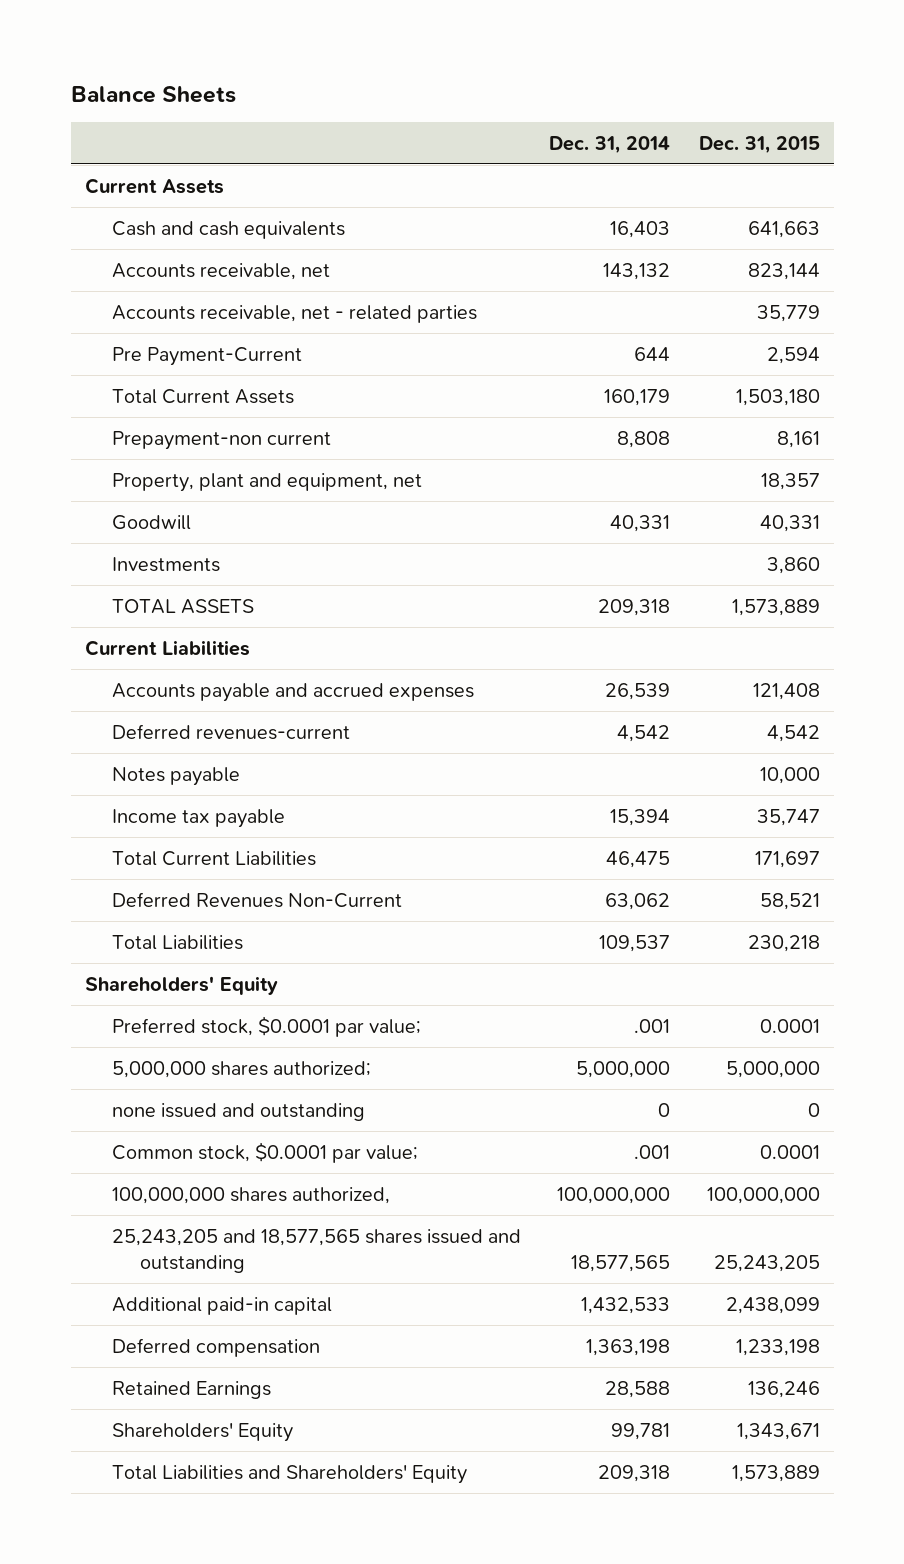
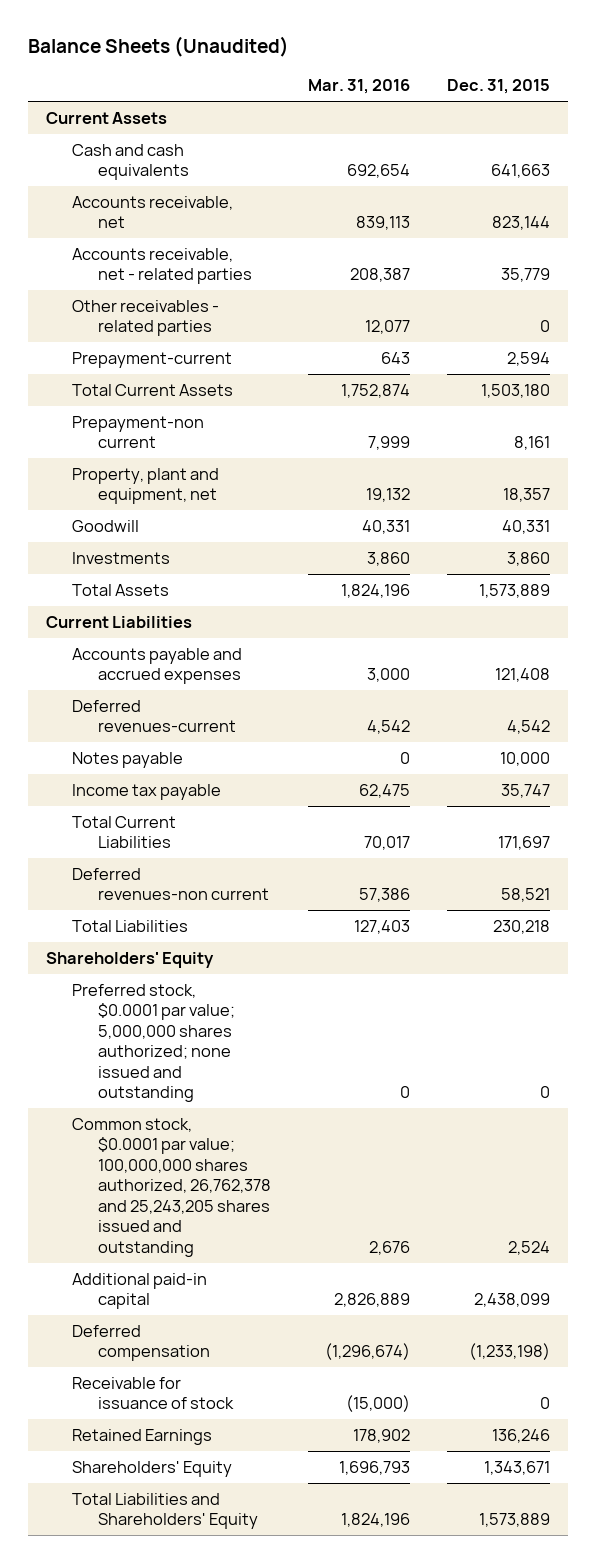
[70,85,236,103] Balance Sheets -> [27,36,289,58] Balance Sheets (Unaudited)
[549,135,671,154] Dec. 31, 2014 -> none
none -> [308,79,411,95] Mar. 31, 2016
none -> [72,299,220,337] Other receivables - related parties
[112,346,303,366] Pre Payment-Current -> [72,351,233,368] Prepayment-current
[112,598,255,614] TOTAL ASSETS -> [72,583,170,596] Total Assets
[112,891,403,908] Deferred Revenues Non-Current -> [72,867,270,901] Deferred revenues-non current
[112,1015,422,1037] Preferred stock, $0.0001 par value; -> none
[112,1060,372,1078] 5,000,000 shares authorized; -> none
[112,1102,366,1121] none issued and outstanding -> none
[112,1141,419,1163] Common stock, $0.0001 par value; -> none
[112,1186,391,1204] 100,000,000 shares authorized, -> none
[112,1228,522,1273] 25,243,205 and 18,577,565 shares issued and outstanding -> none
none -> [72,983,236,1103] Preferred stock, $0.0001 par value; 5,000,000 shares authorized; none issued and outstanding
none -> [72,1117,272,1257] Common stock, $0.0001 par value; 100,000,000 shares authorized, 26,762,378 and 25,243,205 shares issued and outstanding
[735,1338,820,1356] 1,233,198 -> [468,1343,550,1361] (1,233,198)
none -> [72,1376,235,1410] Receivable for issuance of stock

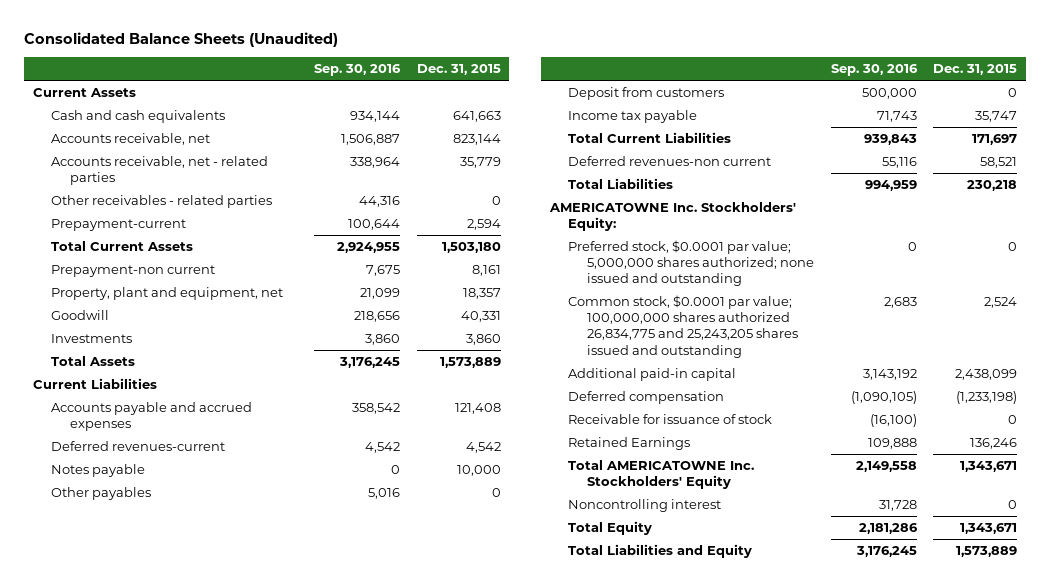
[27,36,289,58] Balance Sheets (Unaudited) -> [24,32,339,48] Consolidated Balance Sheets (Unaudited)
[308,79,411,95] Mar. 31, 2016 -> none
none -> [313,64,401,77] Sep. 30, 2016
none -> [51,486,152,500] Other payables
none -> [568,86,725,100] Deposit from customers
[46,951,215,968] Shareholders' Equity -> [548,201,796,232] AMERICATOWNE Inc. Stockholders' Equity:
[72,1117,272,1257] Common stock, $0.0001 par value; 100,000,000 shares authorized, 26,762,378 and 25,243,205 shares issued and outstanding -> [568,294,798,358] Common stock, $0.0001 par value; 100,000,000 shares authorized 26,834,775 and 25,243,205 shares issued and outstanding
[72,1460,233,1477] Shareholders' Equity -> [568,459,755,490] Total AMERICATOWNE Inc. Stockholders' Equity
none -> [568,498,722,512] Noncontrolling interest
none -> [568,520,653,535] Total Equity
[72,1492,259,1530] Total Liabilities and Shareholders' Equity -> [568,543,753,558] Total Liabilities and Equity

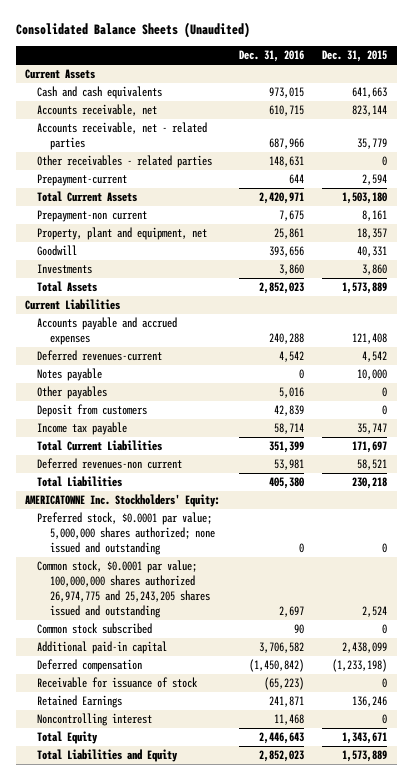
[313,64,401,77] Sep. 30, 2016 -> none
none -> [238,50,304,63] Dec. 31, 2016
[568,294,798,358] Common stock, $0.0001 par value; 100,000,000 shares authorized 26,834,775 and 25,243,205 shares issued and outstanding -> [37,560,211,619] Common stock, $0.0001 par value; 100,000,000 shares authorized 26,974,775 and 25,243,205 shares issued and outstanding
none -> [37,623,153,635] Common stock subscribed
[568,459,755,490] Total AMERICATOWNE Inc. Stockholders' Equity -> none

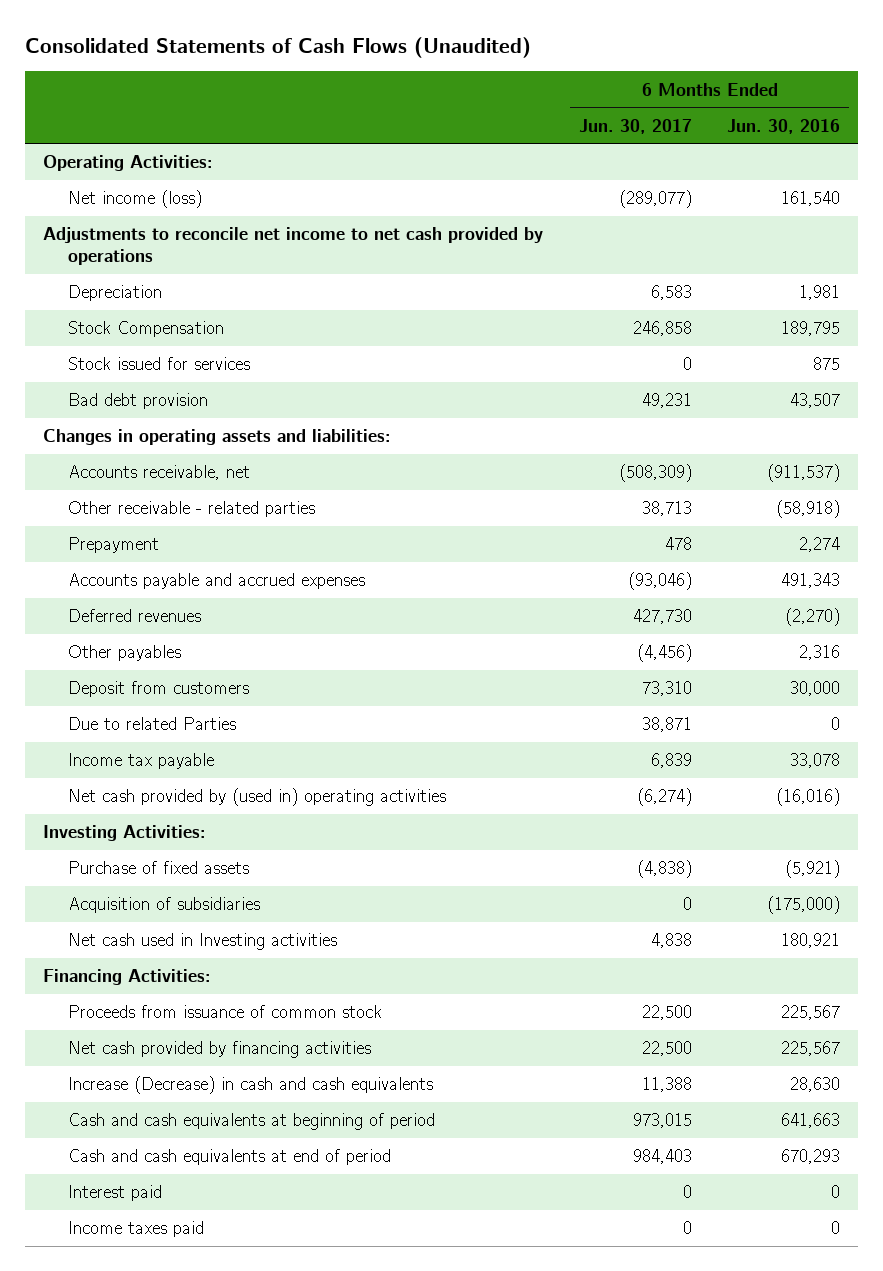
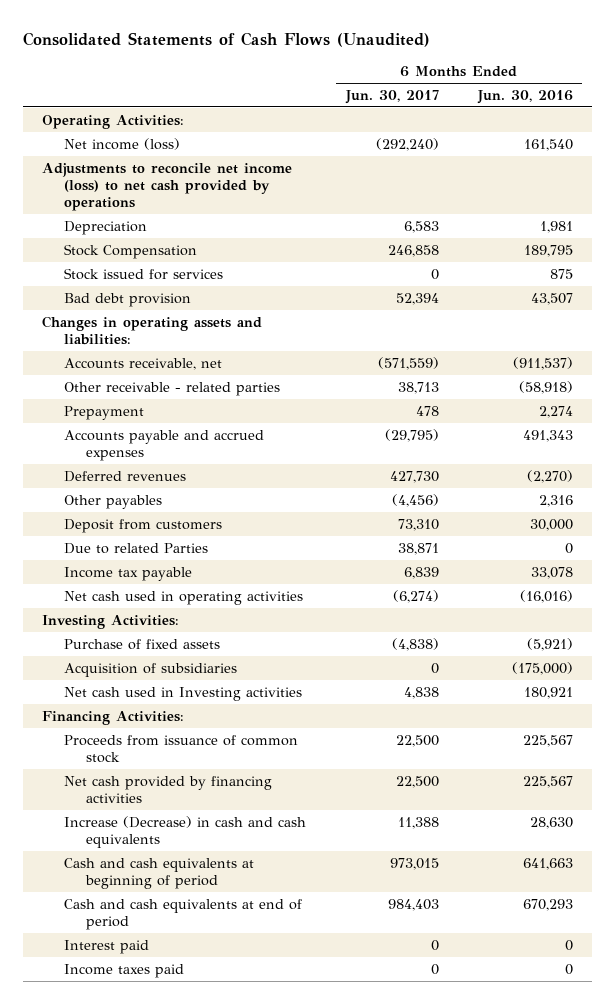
[618,190,692,209] (289,077) -> [375,137,439,151] (292,240)
[43,227,544,266] Adjustments to reconcile net income to net cash provided by operations -> [42,162,293,211] Adjustments to reconcile net income (loss) to net cash provided by operations
[641,393,692,409] 49,231 -> [395,292,439,305] 52,394
[618,464,692,483] (508,309) -> [377,356,439,370] (571,559)
[627,572,692,591] (93,046) -> [384,428,439,442] (29,795)
[67,788,446,807] Net cash provided by (used in) operating activities -> [64,590,304,605] Net cash used in operating activities

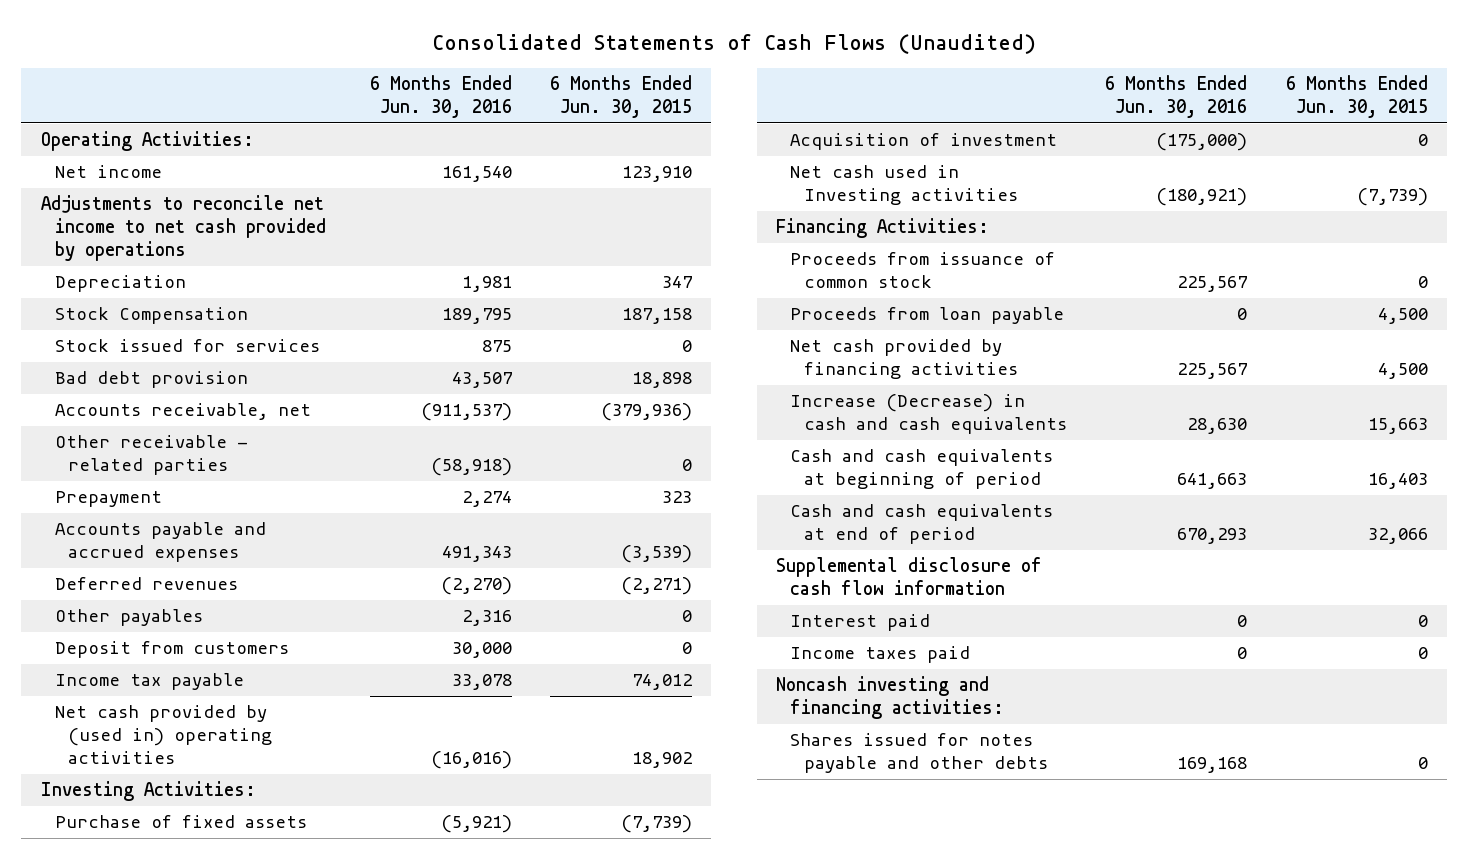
[344,89,439,104] Jun. 30, 2017 -> none
none -> [550,75,693,119] 6 Months Ended Jun. 30, 2015
[64,137,181,150] Net income (loss) -> [54,165,162,179] Net income
[42,162,293,211] Adjustments to reconcile net income (loss) to net cash provided by operations -> [40,195,326,262] Adjustments to reconcile net income to net cash provided by operations
[42,315,263,345] Changes in operating assets and liabilities: -> none
[64,542,209,554] Due to related Parties -> none
[64,590,304,605] Net cash used in operating activities -> [54,705,273,765] Net cash provided by (used in) operating activities
[64,662,238,677] Acquisition of subsidiaries -> [790,133,1058,151] Acquisition of investment
[523,686,573,699] 180,921 -> [1156,188,1248,207] (180,921)
none -> [790,307,1065,325] Proceeds from loan payable
none -> [776,557,1043,596] Supplemental disclosure of cash flow information
none -> [776,676,1005,720] Noncash investing and financing activities:
none -> [790,733,1049,774] Shares issued for notes payable and other debts

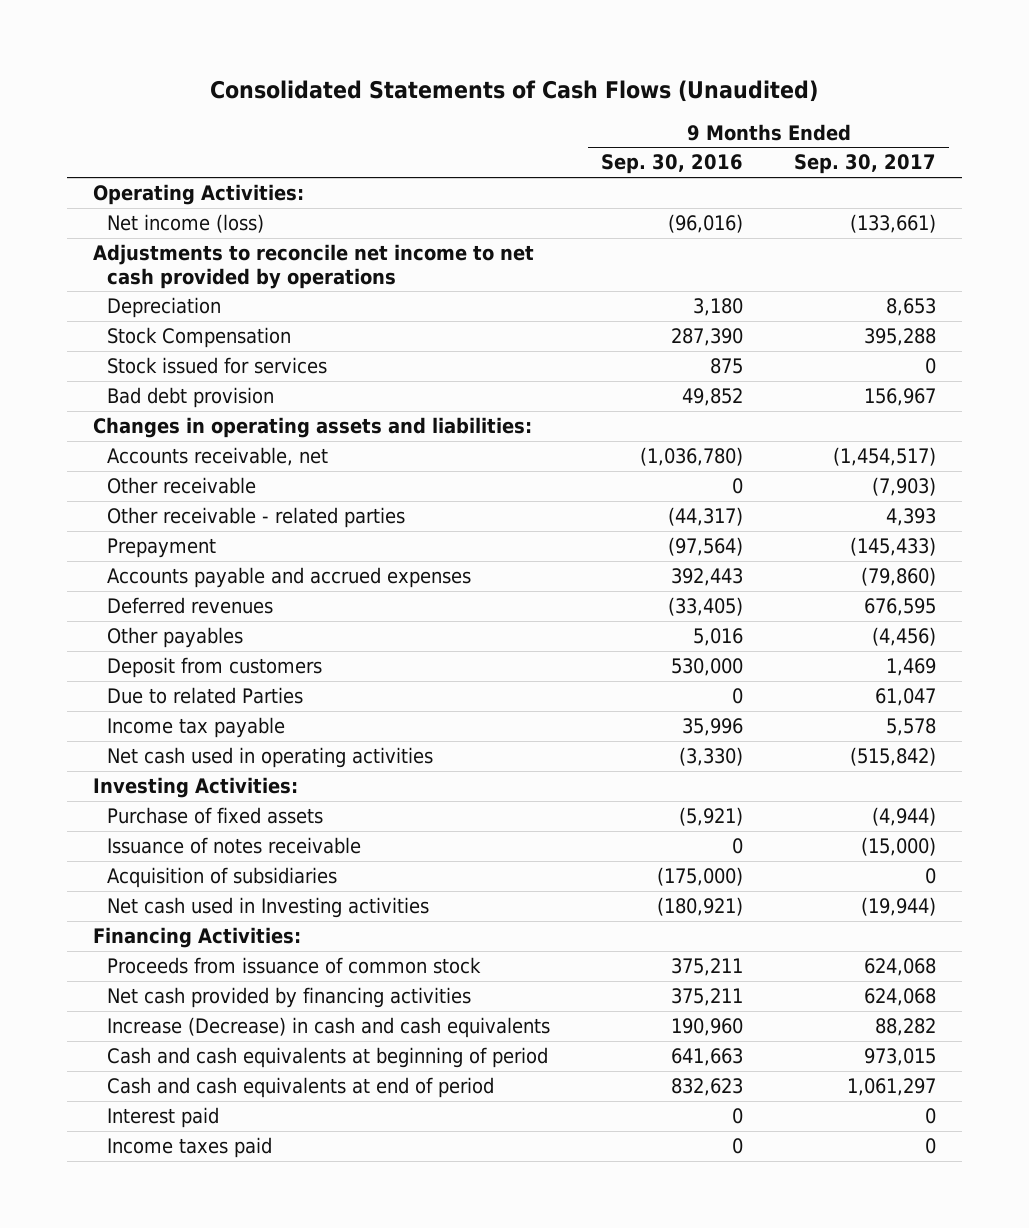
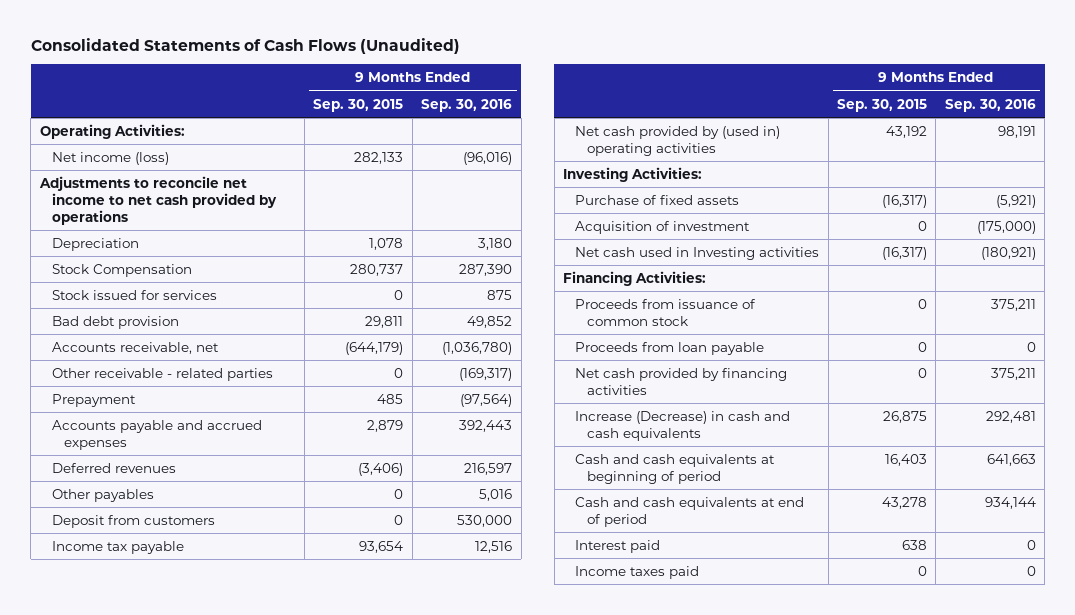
[794,154,937,175] Sep. 30, 2017 -> none
none -> [313,98,404,112] Sep. 30, 2015
[92,417,532,439] Changes in operating assets and liabilities: -> none
[106,507,405,529] Other receivable - related parties -> none
[106,477,256,495] Other receivable -> [51,367,273,381] Other receivable - related parties
[731,478,743,495] 0 -> [459,367,513,381] (169,317)
[667,597,743,617] (33,405) -> [464,462,513,475] 216,597
[106,687,303,705] Due to related Parties -> none
[681,718,743,737] 35,996 -> [475,540,513,553] 12,516
[106,747,433,769] Net cash used in operating activities -> [575,125,781,156] Net cash provided by (used in) operating activities
[678,747,743,767] (3,330) -> [997,125,1036,138] 98,191
[106,837,361,855] Issuance of notes receivable -> none
[106,867,337,889] Acquisition of subsidiaries -> [575,220,751,234] Acquisition of investment
none -> [575,341,765,355] Proceeds from loan payable
[670,1018,743,1037] 190,960 -> [985,410,1036,423] 292,481
[670,1078,743,1097] 832,623 -> [984,496,1036,509] 934,144

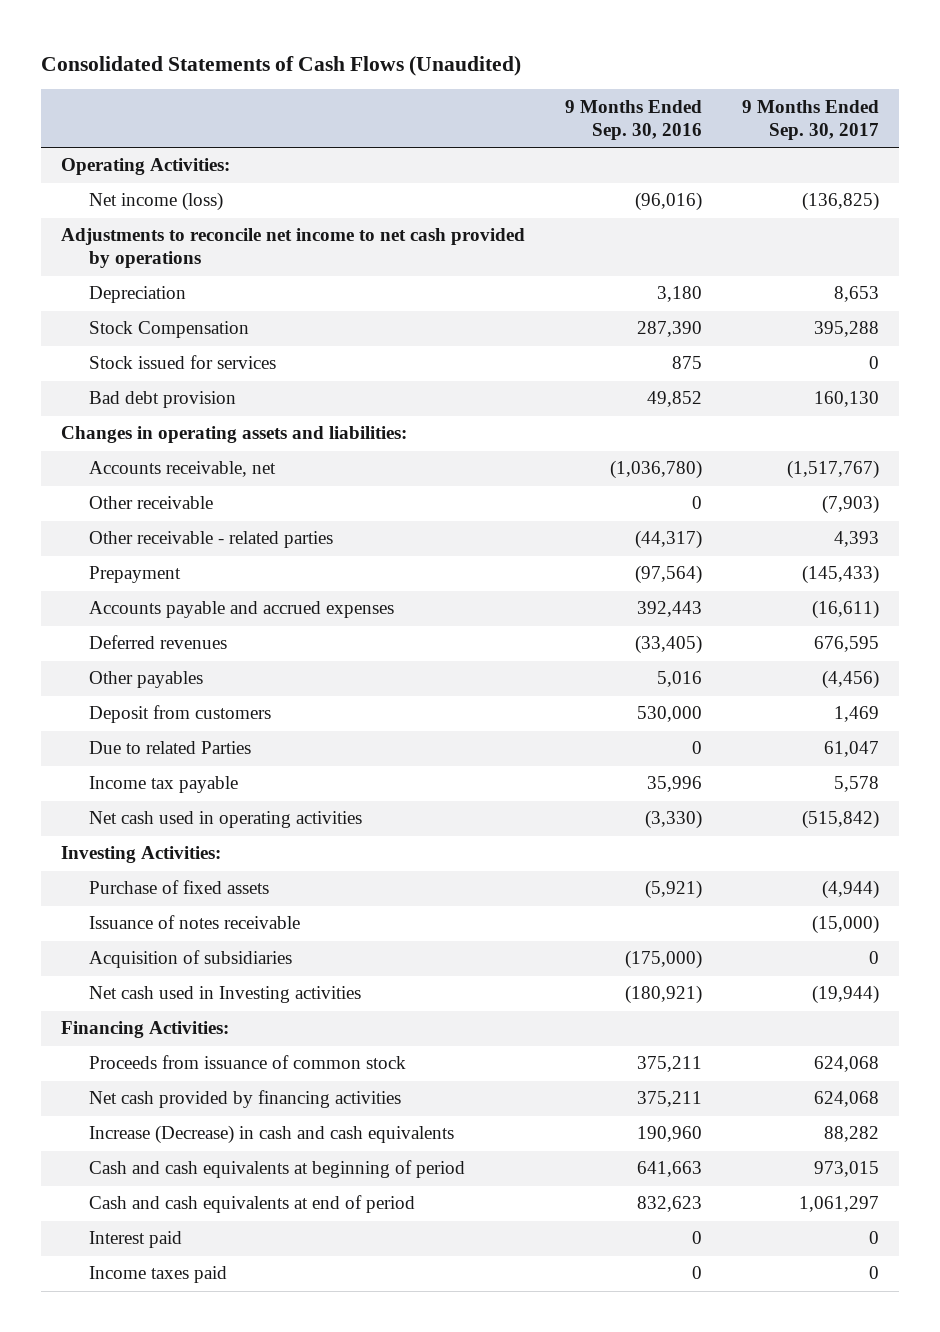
[313,98,404,112] Sep. 30, 2015 -> none
none -> [742,99,880,140] 9 Months Ended Sep. 30, 2017
none -> [61,426,408,444] Changes in operating assets and liabilities:
none -> [88,496,213,510] Other receivable
[459,367,513,381] (169,317) -> [635,530,703,550] (44,317)
[464,462,513,475] 216,597 -> [635,635,703,655] (33,405)
none -> [88,741,251,755] Due to related Parties
[475,540,513,553] 12,516 -> [647,776,703,793] 35,996
[575,125,781,156] Net cash provided by (used in) operating activities -> [88,811,362,829] Net cash used in operating activities
[997,125,1036,138] 98,191 -> [645,810,703,830] (3,330)
none -> [88,915,300,930] Issuance of notes receivable
[575,220,751,234] Acquisition of investment -> [88,950,292,969] Acquisition of subsidiaries
[575,341,765,355] Proceeds from loan payable -> none
[985,410,1036,423] 292,481 -> [637,1126,703,1143] 190,960
[984,496,1036,509] 934,144 -> [637,1196,703,1213] 832,623

